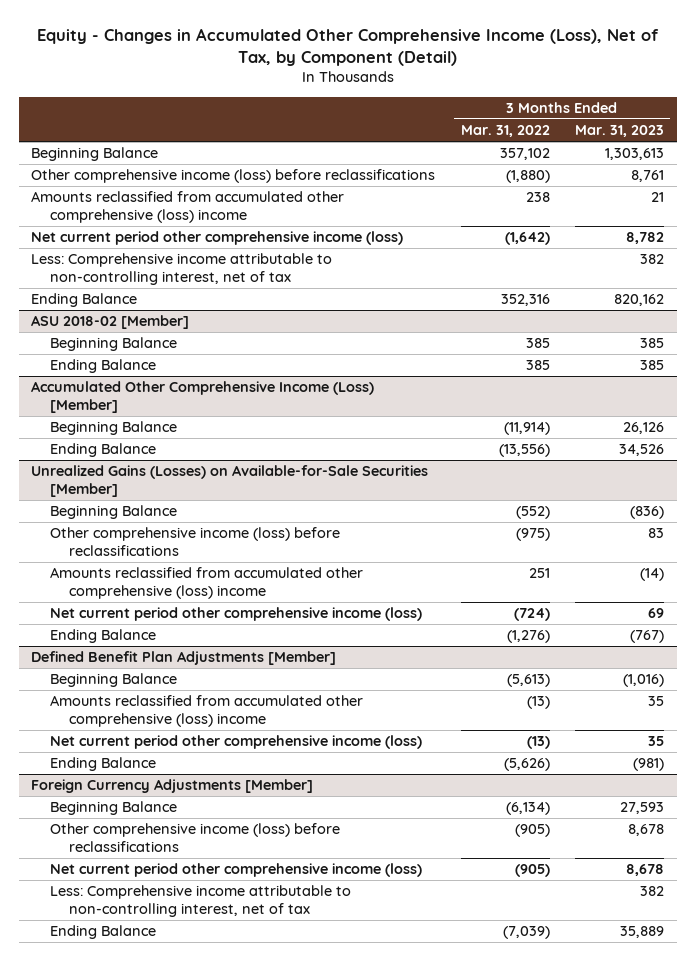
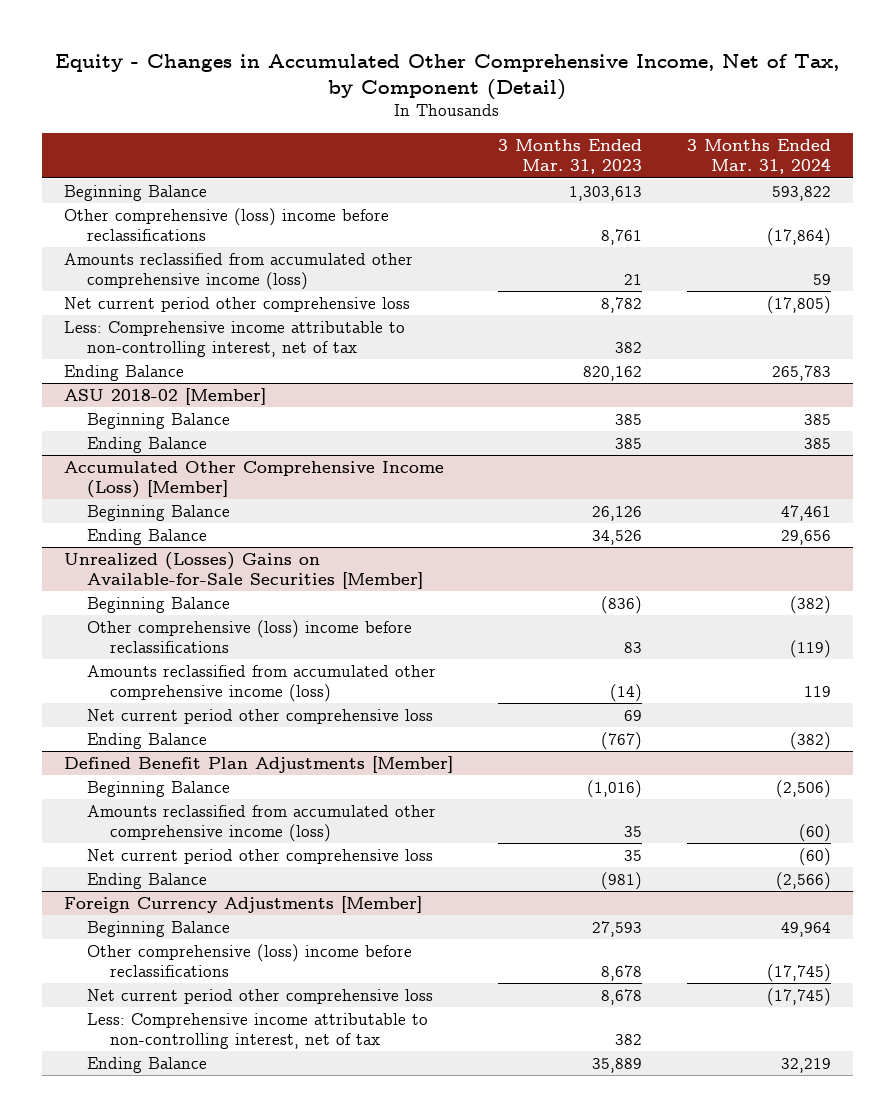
[36,27,659,67] Equity - Changes in Accumulated Other Comprehensive Income (Loss), Net of Tax, by Component (Detail) -> [55,53,840,100] Equity - Changes in Accumulated Other Comprehensive Income, Net of Tax, by Component (Detail)
[460,125,550,138] Mar. 31, 2022 -> none
none -> [686,139,831,175] 3 Months Ended Mar. 31, 2024
[31,169,436,184] Other comprehensive income (loss) before reclassifications -> [64,207,390,242] Other comprehensive (loss) income before reclassifications
[31,191,345,223] Amounts reclassified from accumulated other comprehensive (loss) income -> [64,252,414,291] Amounts reclassified from accumulated other comprehensive income (loss)
[31,231,404,246] Net current period other comprehensive income (loss) -> [64,296,411,312] Net current period other comprehensive loss
[31,465,429,497] Unrealized Gains (Losses) on Available-for-Sale Securities [Member] -> [64,551,424,590] Unrealized (Losses) Gains on Available-for-Sale Securities [Member]
[50,527,341,556] Other comprehensive income (loss) before reclassifications -> [87,619,413,654] Other comprehensive (loss) income before reclassifications
[50,567,364,599] Amounts reclassified from accumulated other comprehensive (loss) income -> [87,664,437,703] Amounts reclassified from accumulated other comprehensive income (loss)
[50,607,423,622] Net current period other comprehensive income (loss) -> [87,708,434,724] Net current period other comprehensive loss
[50,695,364,727] Amounts reclassified from accumulated other comprehensive (loss) income -> [87,804,437,843] Amounts reclassified from accumulated other comprehensive income (loss)
[50,735,423,750] Net current period other comprehensive income (loss) -> [87,848,434,864] Net current period other comprehensive loss
[50,823,341,852] Other comprehensive income (loss) before reclassifications -> [87,943,413,978] Other comprehensive (loss) income before reclassifications
[50,863,423,878] Net current period other comprehensive income (loss) -> [87,988,434,1004] Net current period other comprehensive loss

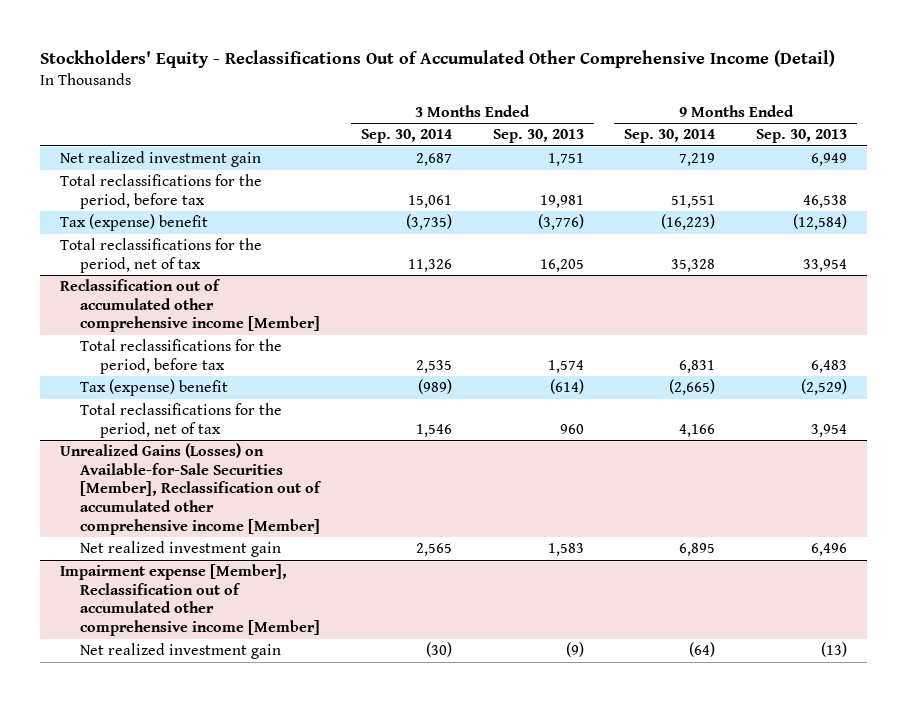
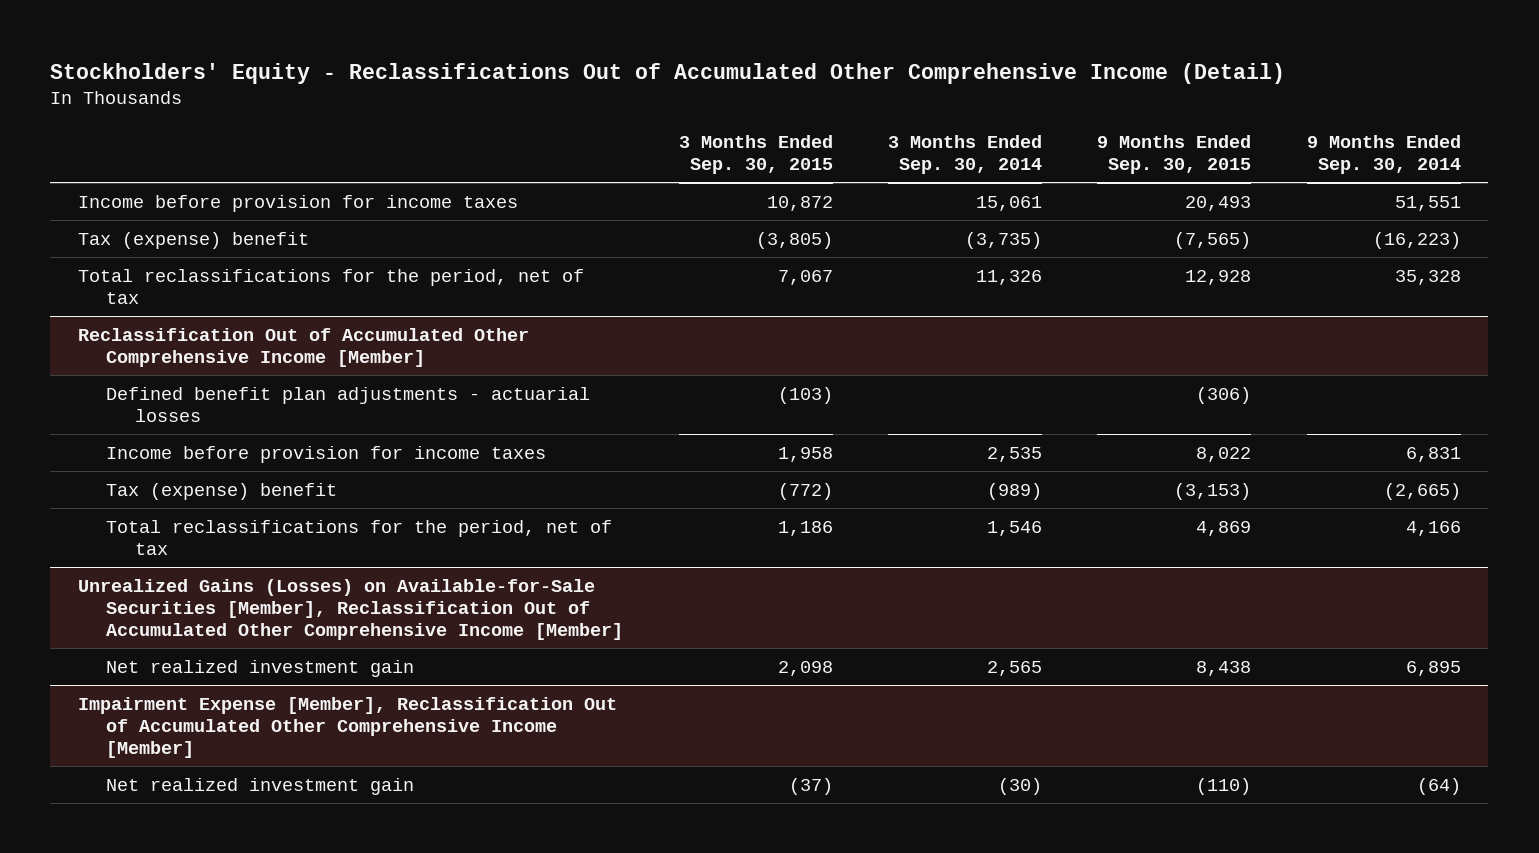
[492,129,584,144] Sep. 30, 2013 -> none
[755,129,847,144] Sep. 30, 2013 -> none
none -> [678,134,833,174] 3 Months Ended Sep. 30, 2015
none -> [1097,134,1252,174] 9 Months Ended Sep. 30, 2015
[60,151,262,168] Net realized investment gain -> none
[60,174,263,209] Total reclassifications for the period, before tax -> [77,194,518,212] Income before provision for income taxes
[60,279,321,333] Reclassification out of accumulated other comprehensive income [Member] -> [77,327,529,367] Reclassification Out of Accumulated Other Comprehensive Income [Member]
none -> [106,386,591,422] Defined benefit plan adjustments - actuarial losses
[80,339,283,374] Total reclassifications for the period, before tax -> [106,445,547,463] Income before provision for income taxes
[60,443,323,535] Unrealized Gains (Losses) on Available-for-Sale Securities [Member], Reclassification out of accumulated other comprehensive income [Member] -> [77,578,624,640] Unrealized Gains (Losses) on Available-for-Sale Securities [Member], Reclassification Out of Accumulated Other Comprehensive Income [Member]
[60,564,321,637] Impairment expense [Member], Reclassification out of accumulated other comprehensive income [Member] -> [77,696,617,758] Impairment Expense [Member], Reclassification Out of Accumulated Other Comprehensive Income [Member]

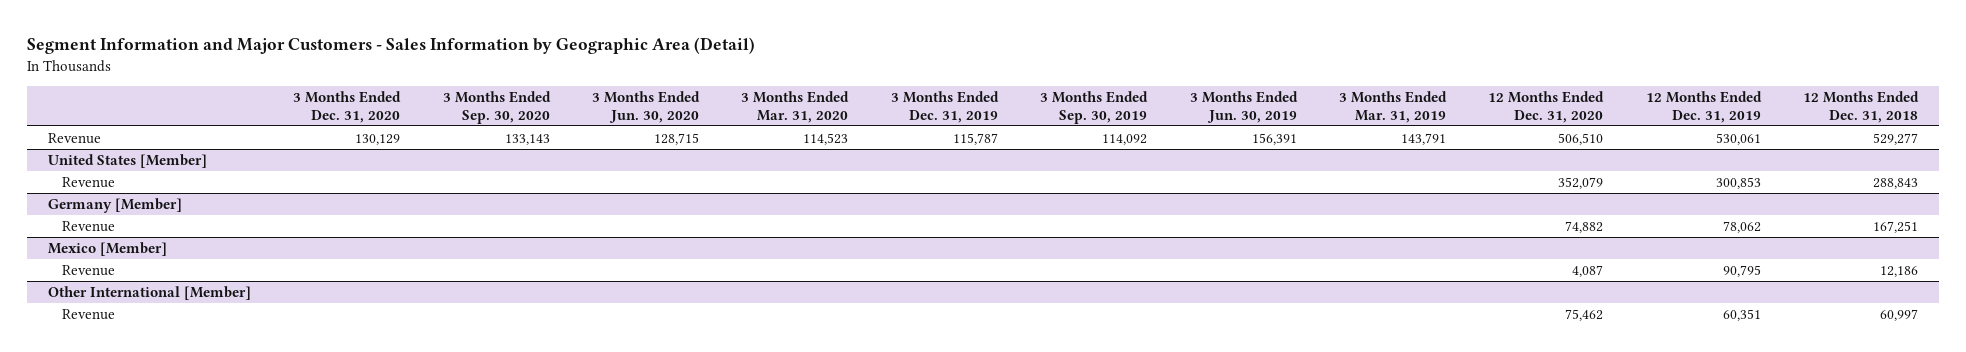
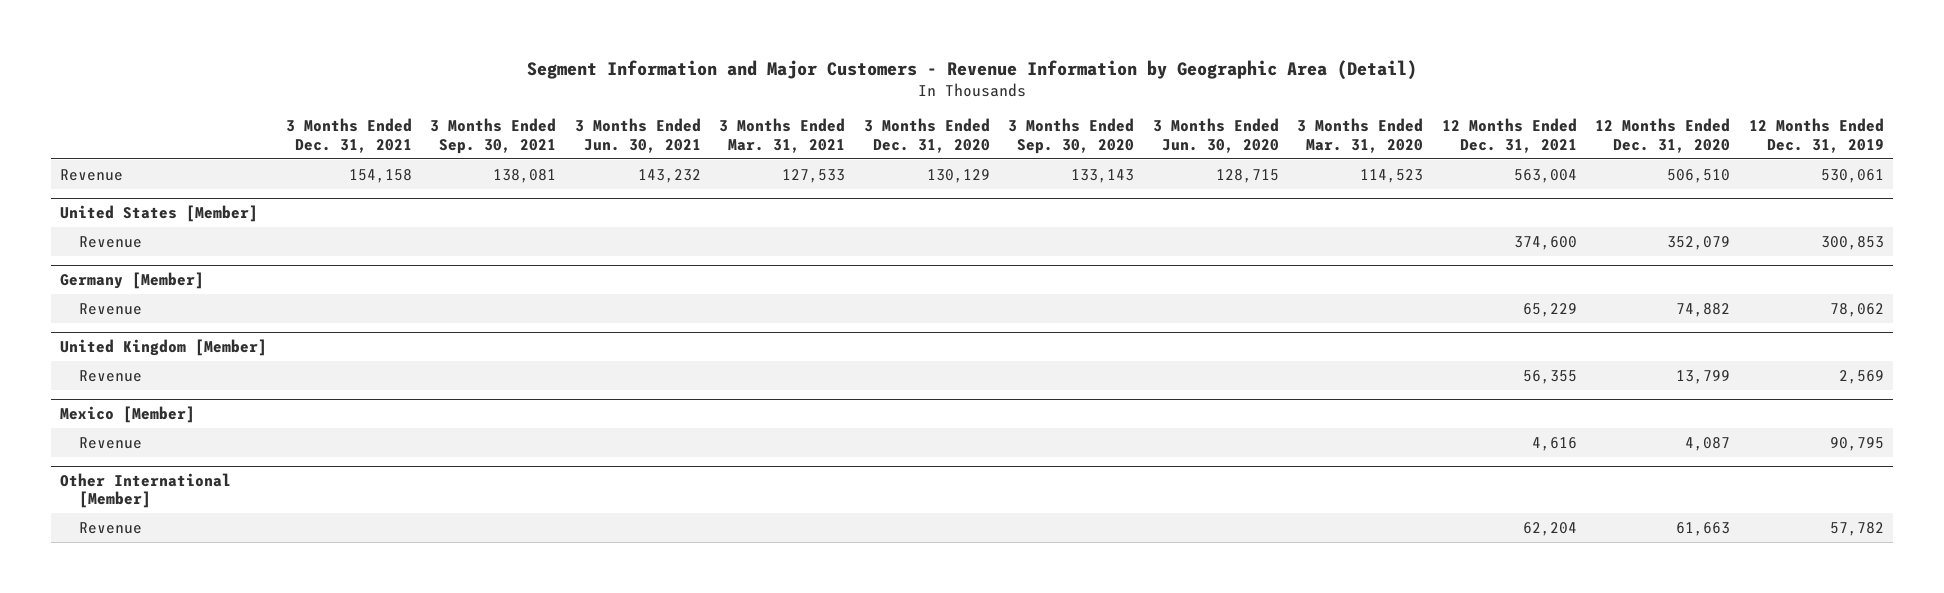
[26,37,755,55] Segment Information and Major Customers - Sales Information by Geographic Area (Detail) -> [527,59,1418,80] Segment Information and Major Customers - Revenue Information by Geographic Area (Detail)
[890,90,999,123] 3 Months Ended Dec. 31, 2019 -> none
[1040,90,1149,124] 3 Months Ended Sep. 30, 2019 -> none
[1189,90,1298,123] 3 Months Ended Jun. 30, 2019 -> none
[1339,90,1448,123] 3 Months Ended Mar. 31, 2019 -> none
[1803,90,1920,123] 12 Months Ended Dec. 31, 2018 -> none
none -> [285,118,412,153] 3 Months Ended Dec. 31, 2021
none -> [430,118,557,154] 3 Months Ended Sep. 30, 2021
none -> [574,118,701,153] 3 Months Ended Jun. 30, 2021
none -> [719,118,846,153] 3 Months Ended Mar. 31, 2021
none -> [1441,118,1577,153] 12 Months Ended Dec. 31, 2021
none -> [60,338,268,356] United Kingdom [Member]
none -> [78,369,142,382] Revenue
[1565,308,1604,321] 75,462 -> [1676,521,1731,536] 61,663
[1722,308,1761,321] 60,351 -> [1830,521,1885,536] 57,782

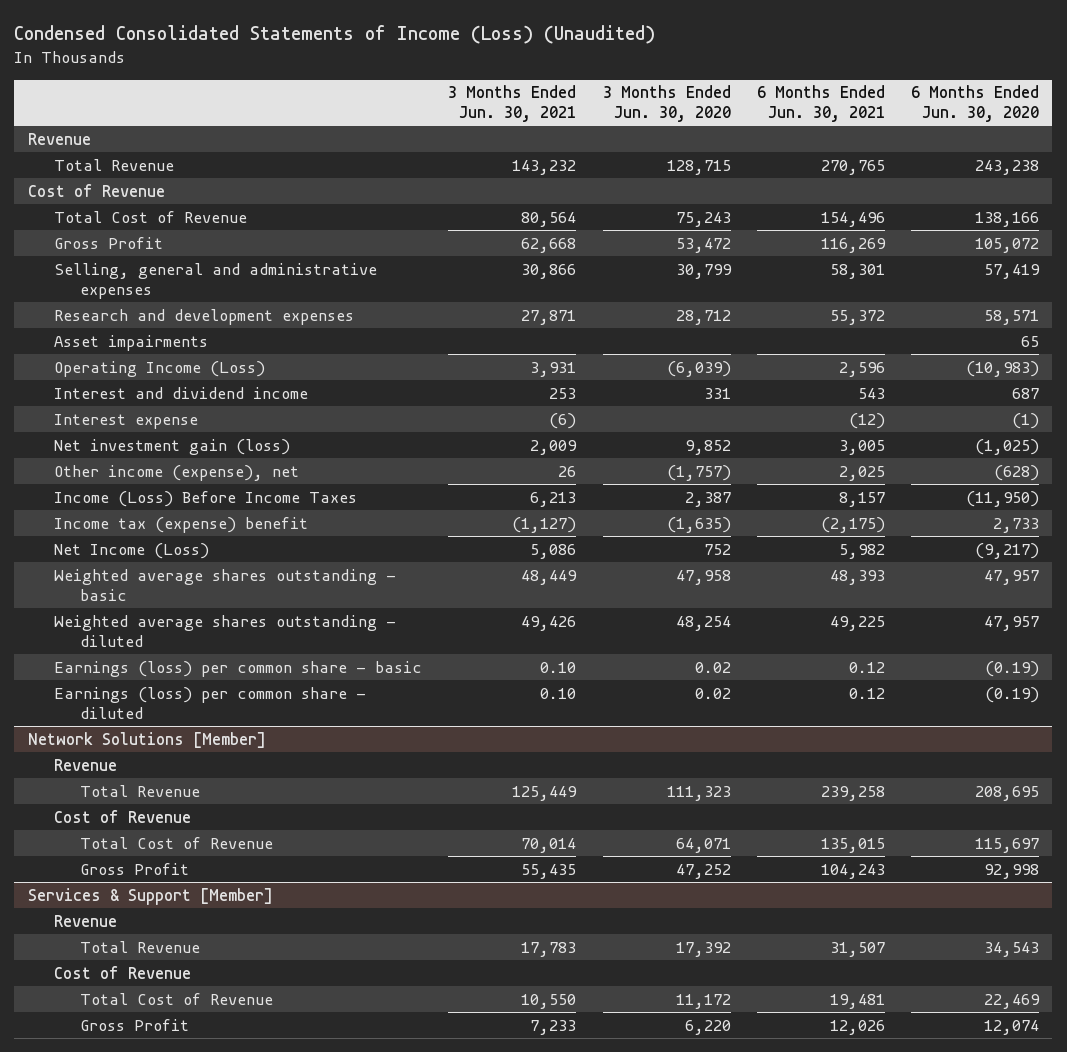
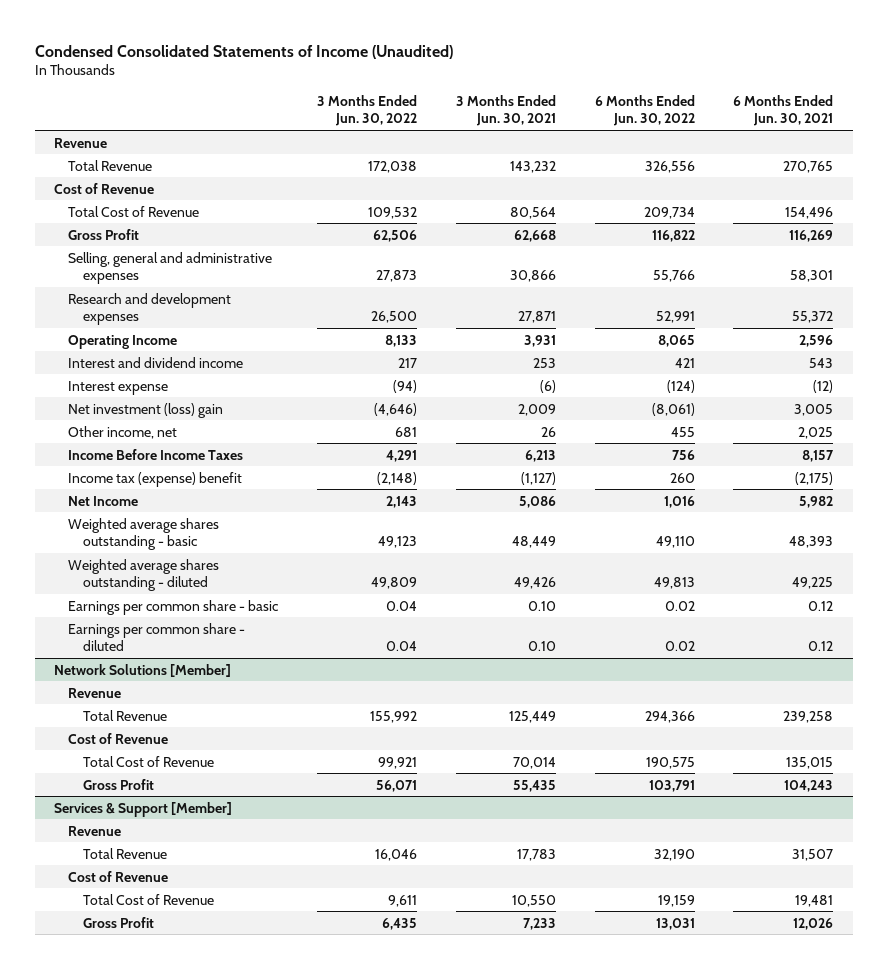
[14,25,656,45] Condensed Consolidated Statements of Income (Loss) (Unaudited) -> [34,44,453,59] Condensed Consolidated Statements of Income (Unaudited)
[602,85,731,123] 3 Months Ended Jun. 30, 2020 -> none
[911,85,1040,123] 6 Months Ended Jun. 30, 2020 -> none
none -> [317,94,418,127] 3 Months Ended Jun. 30, 2022
none -> [594,94,695,127] 6 Months Ended Jun. 30, 2022
[53,334,208,351] Asset impairments -> none
[53,360,265,377] Operating Income (Loss) -> [68,334,178,349] Operating Income
[53,438,290,455] Net investment gain (loss) -> [68,402,224,418] Net investment (loss) gain
[53,464,299,481] Other income (expense), net -> [68,425,178,439] Other income, net
[53,490,357,507] Income (Loss) Before Income Taxes -> [68,448,244,460] Income Before Income Taxes
[53,542,209,559] Net Income (Loss) -> [68,495,139,506] Net Income
[53,660,422,677] Earnings (loss) per common share - basic -> [68,599,279,615] Earnings per common share - basic
[53,686,366,719] Earnings (loss) per common share - diluted -> [68,622,246,652] Earnings per common share - diluted

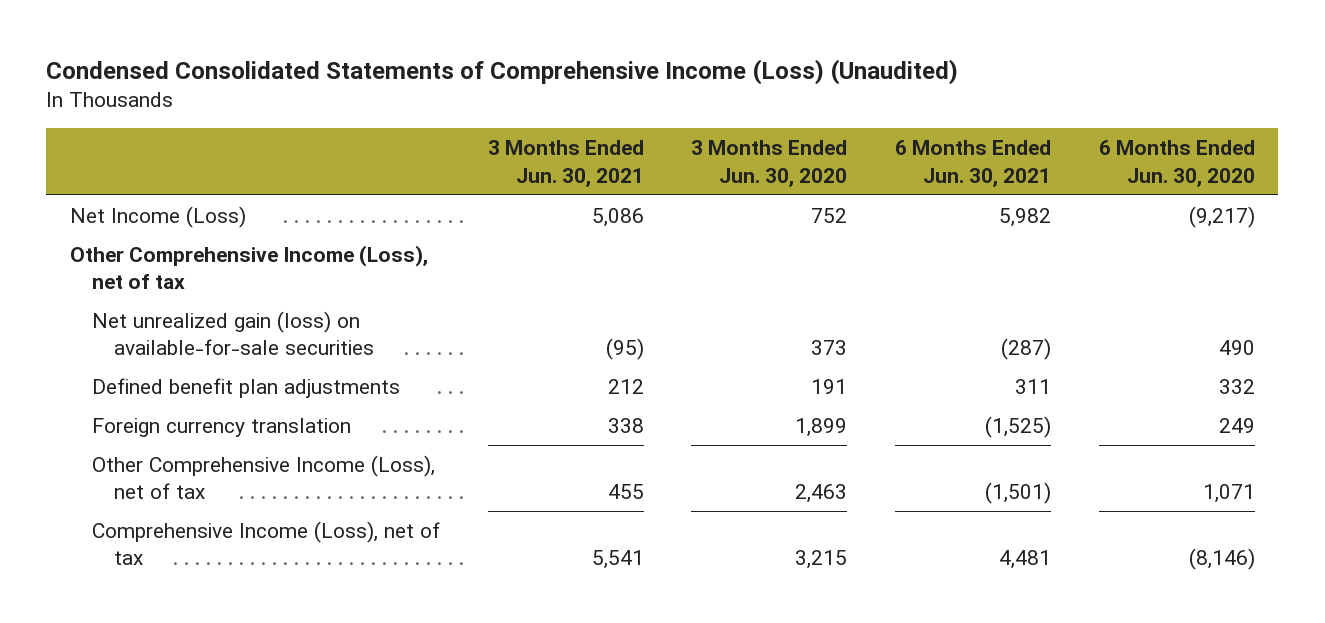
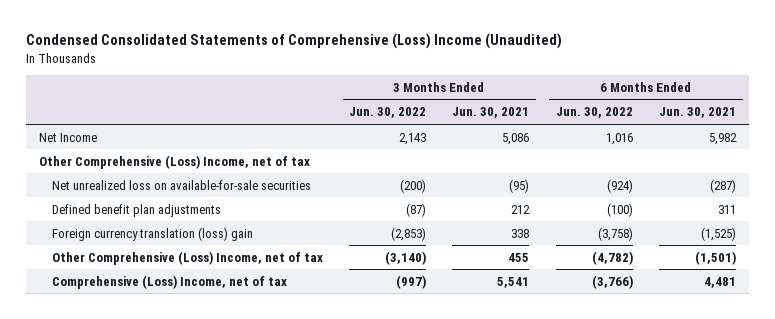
[46,59,959,86] Condensed Consolidated Statements of Comprehensive Income (Loss) (Unaudited) -> [25,33,562,50] Condensed Consolidated Statements of Comprehensive (Loss) Income (Unaudited)
[691,140,848,187] 3 Months Ended Jun. 30, 2020 -> none
[1098,140,1255,187] 6 Months Ended Jun. 30, 2020 -> none
none -> [349,107,427,119] Jun. 30, 2022
none -> [555,107,633,119] Jun. 30, 2022
[70,206,247,229] Net Income (Loss) -> [38,132,97,142] Net Income
[70,245,429,290] Other Comprehensive Income (Loss), net of tax -> [38,154,310,169] Other Comprehensive (Loss) Income, net of tax
[91,311,374,356] Net unrealized gain (loss) on available-for-sale securities -> [51,179,311,190] Net unrealized loss on available-for-sale securities
[91,418,351,438] Foreign currency translation -> [51,226,253,241] Foreign currency translation (loss) gain
[91,455,435,500] Other Comprehensive Income (Loss), net of tax -> [51,250,323,265] Other Comprehensive (Loss) Income, net of tax
[91,521,440,566] Comprehensive Income (Loss), net of tax -> [51,274,287,289] Comprehensive (Loss) Income, net of tax

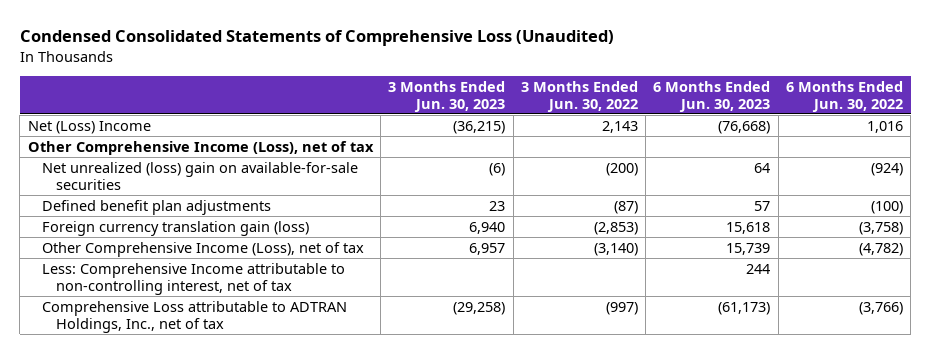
[25,33,562,50] Condensed Consolidated Statements of Comprehensive (Loss) Income (Unaudited) -> [19,30,614,47] Condensed Consolidated Statements of Comprehensive Loss (Unaudited)
[452,107,530,119] Jun. 30, 2021 -> none
[658,107,736,119] Jun. 30, 2021 -> none
none -> [388,80,506,112] 3 Months Ended Jun. 30, 2023
none -> [653,80,771,112] 6 Months Ended Jun. 30, 2023
[38,132,97,142] Net Income -> [27,120,151,134] Net (Loss) Income
[38,154,310,169] Other Comprehensive (Loss) Income, net of tax -> [27,140,374,155] Other Comprehensive Income (Loss), net of tax
[51,179,311,190] Net unrealized loss on available-for-sale securities -> [41,161,358,190] Net unrealized (loss) gain on available-for-sale securities
[51,226,253,241] Foreign currency translation (loss) gain -> [41,220,309,236] Foreign currency translation gain (loss)
[51,250,323,265] Other Comprehensive (Loss) Income, net of tax -> [41,241,364,257] Other Comprehensive Income (Loss), net of tax
none -> [41,262,345,295] Less: Comprehensive Income attributable to non-controlling interest, net of tax
[51,274,287,289] Comprehensive (Loss) Income, net of tax -> [41,300,347,333] Comprehensive Loss attributable to ADTRAN Holdings, Inc., net of tax

